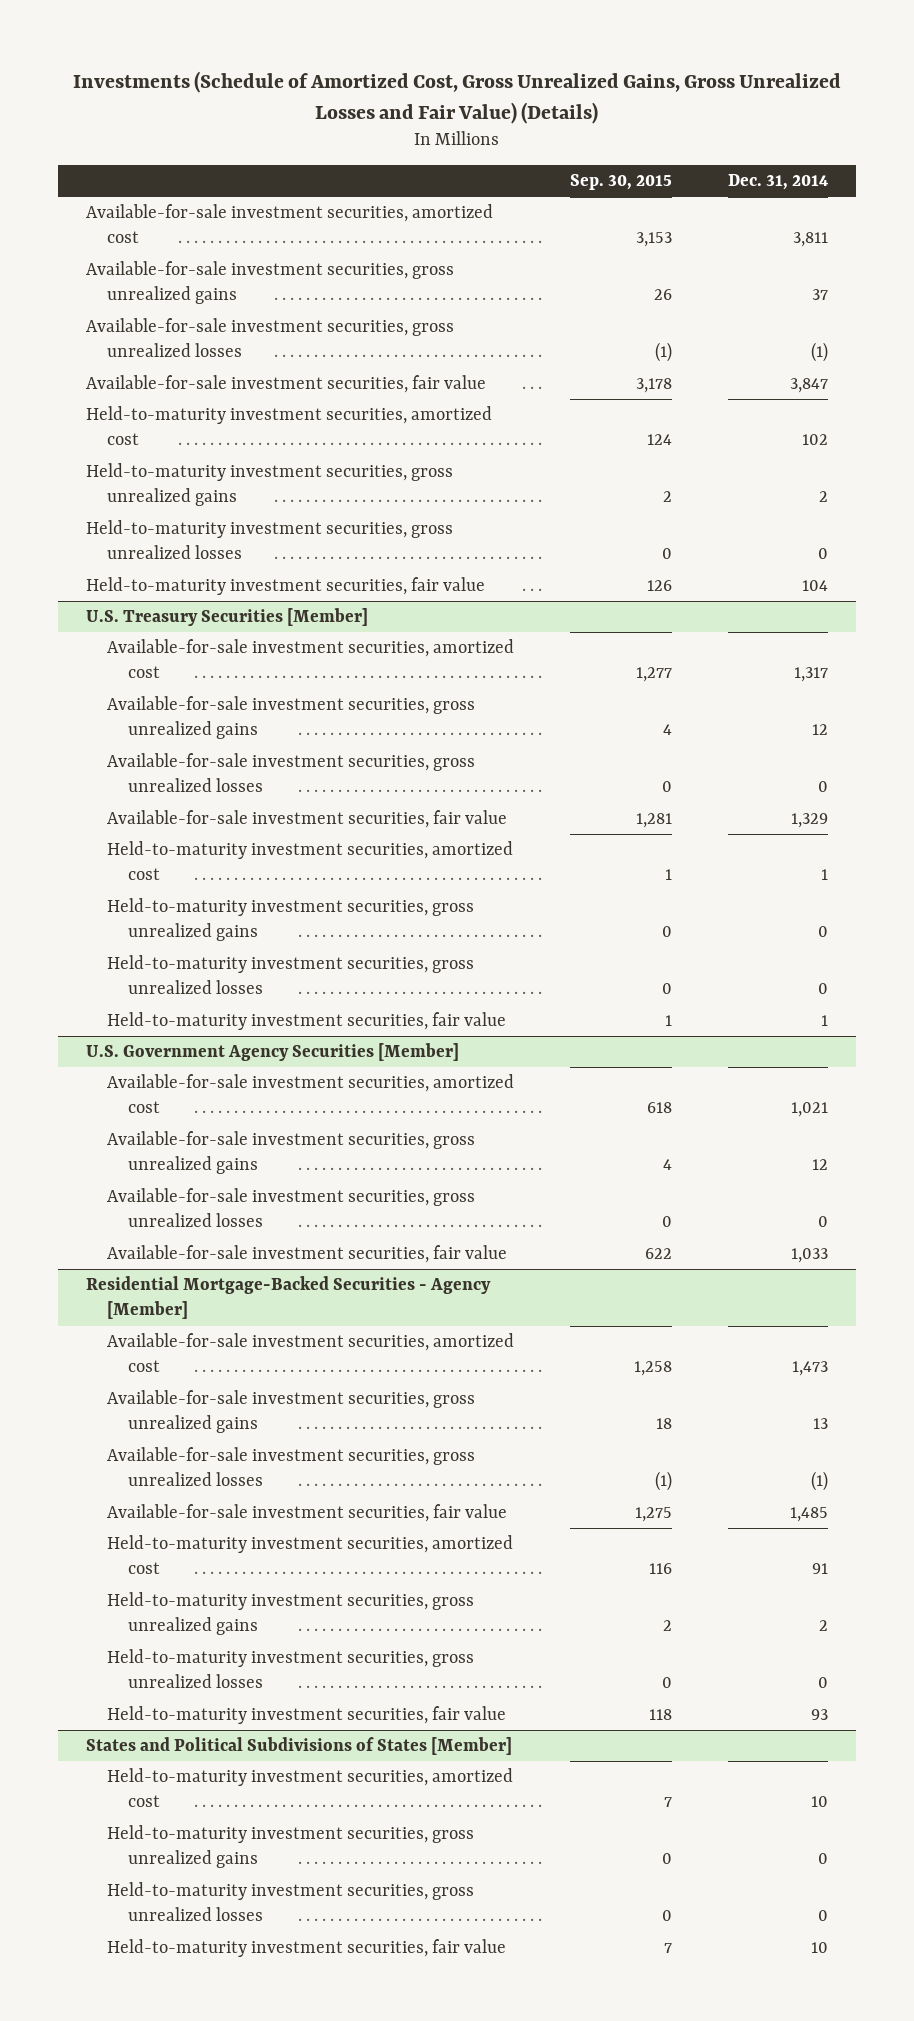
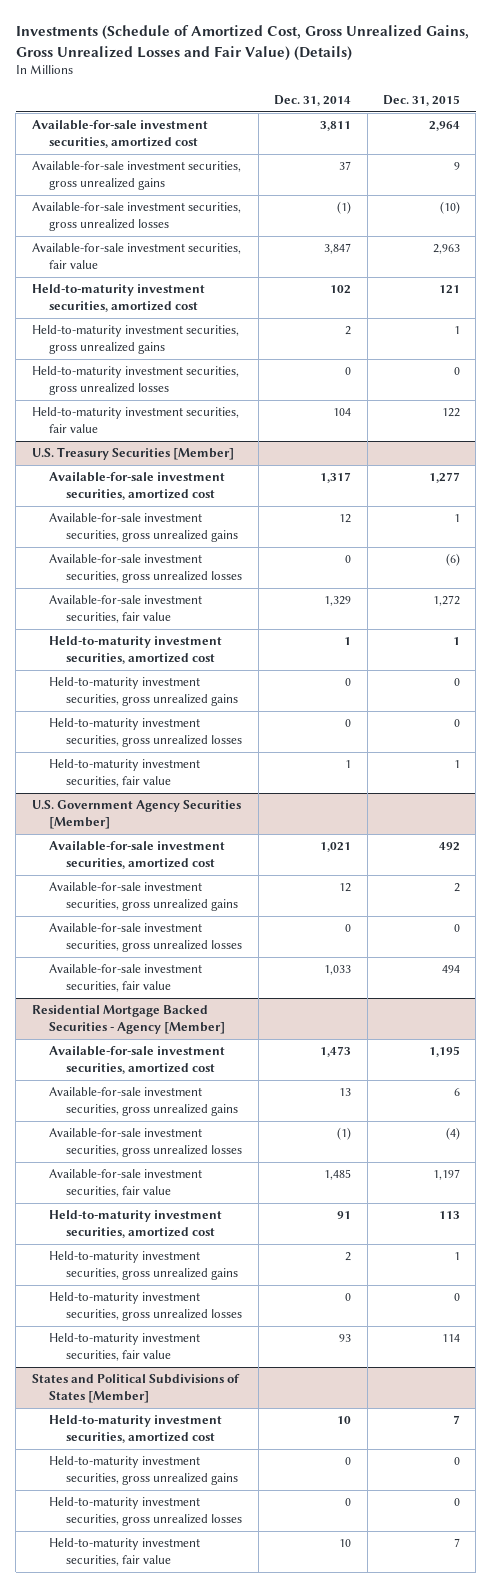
[570,174,673,191] Sep. 30, 2015 -> none
none -> [382,94,460,106] Dec. 31, 2015
[86,1276,492,1320] Residential Mortgage-Backed Securities - Agency [Member] -> [31,1005,225,1035] Residential Mortgage Backed Securities - Agency [Member]

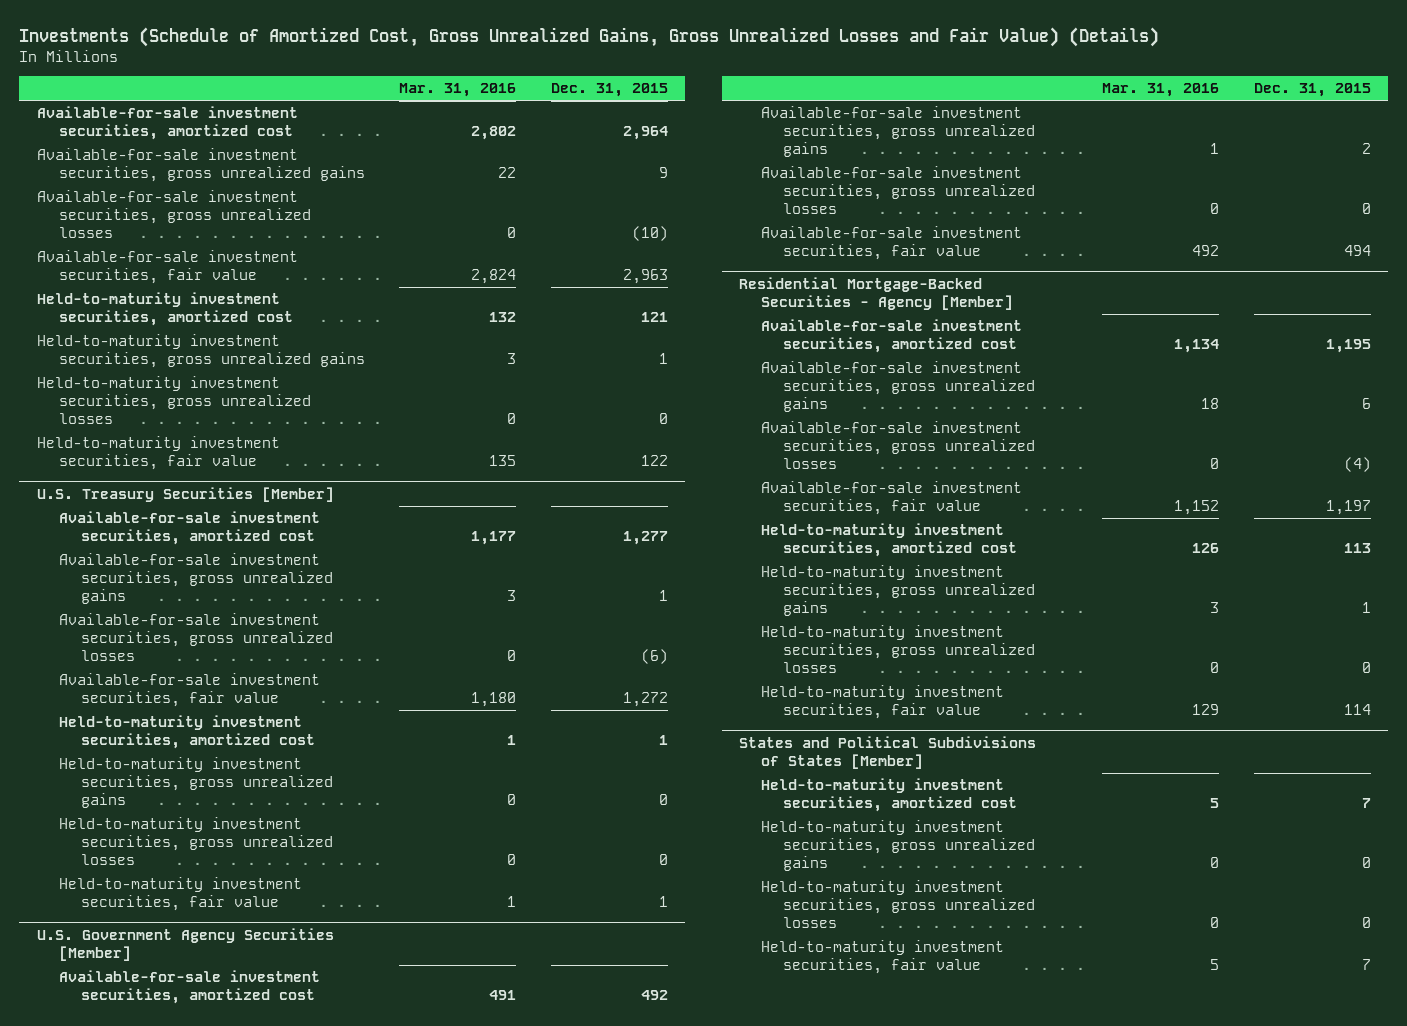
[274,94,352,106] Dec. 31, 2014 -> none
none -> [399,83,517,98] Mar. 31, 2016
[31,1005,225,1035] Residential Mortgage Backed Securities - Agency [Member] -> [739,276,1014,310] Residential Mortgage-Backed Securities - Agency [Member]

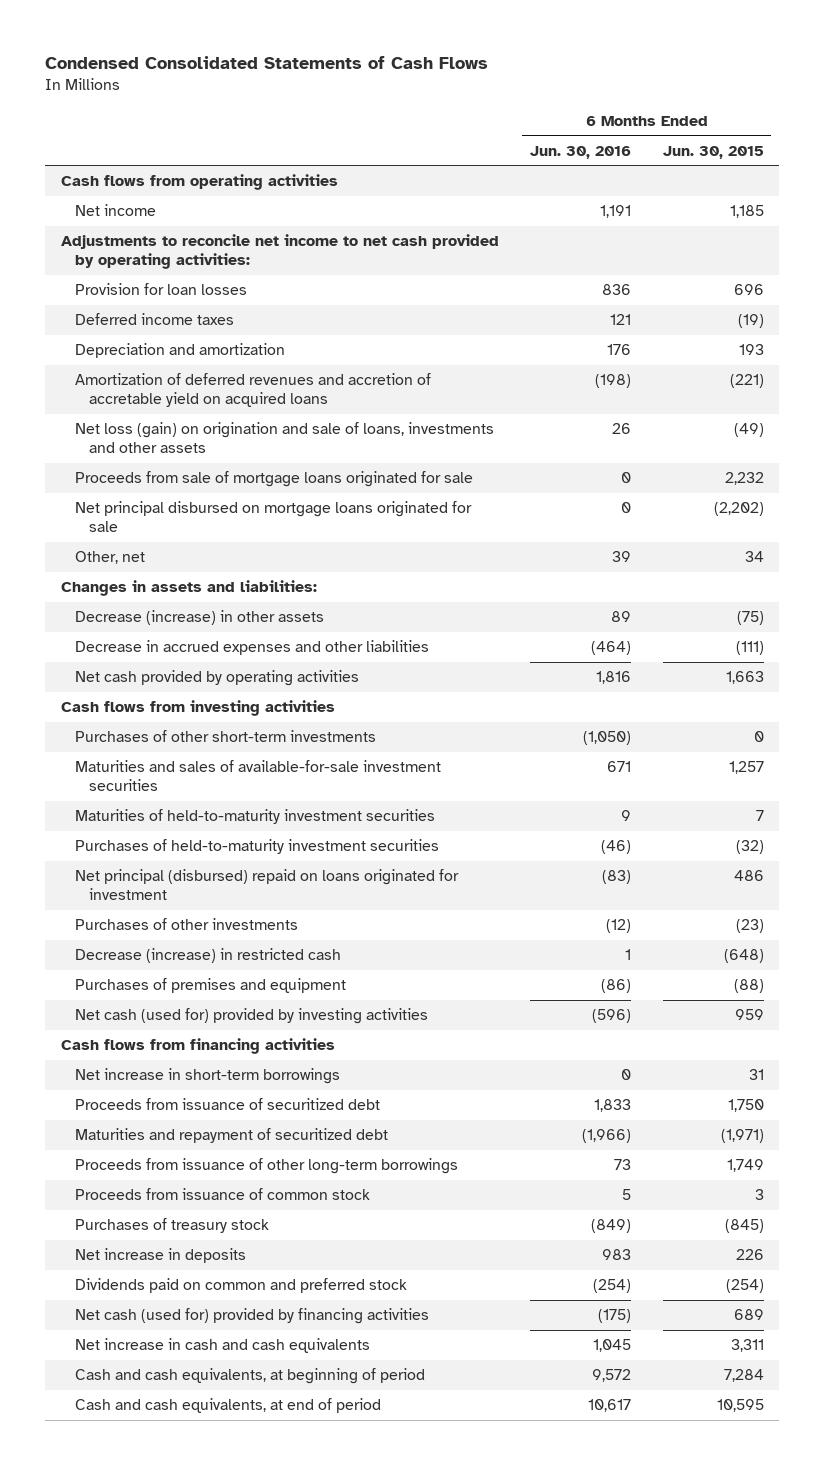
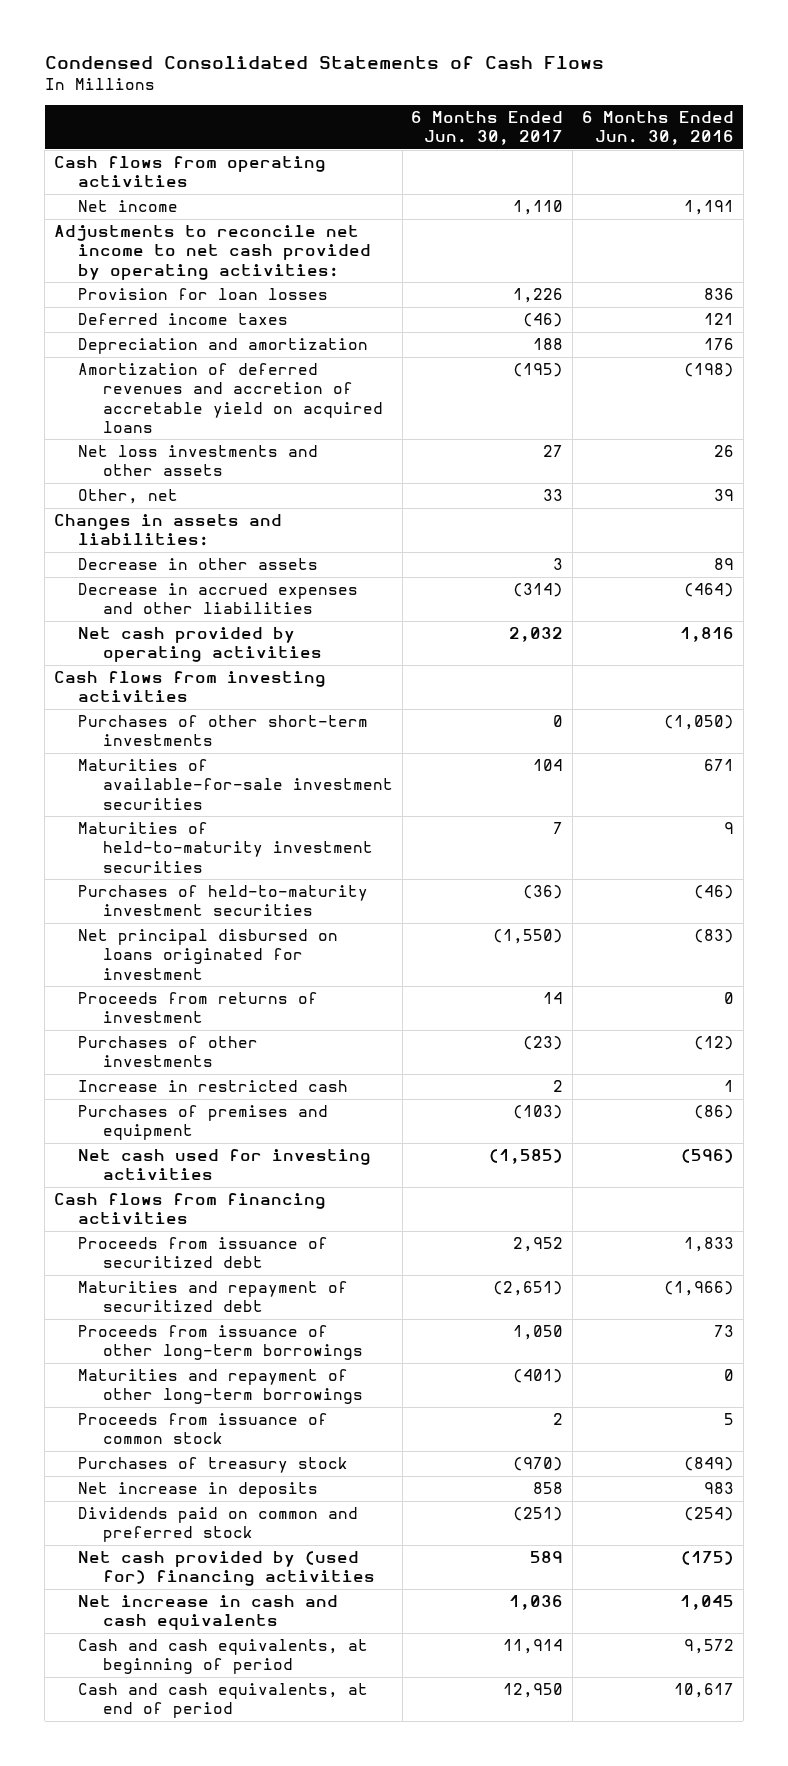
[662,145,764,159] Jun. 30, 2015 -> none
none -> [411,111,564,146] 6 Months Ended Jun. 30, 2017
[74,471,473,488] Proceeds from sale of mortgage loans originated for sale -> none
[74,501,472,533] Net principal disbursed on mortgage loans originated for sale -> none
[74,422,494,454] Net loss (gain) on origination and sale of loans, investments and other assets -> [78,445,319,477] Net loss investments and other assets
[74,610,324,626] Decrease (increase) in other assets -> [78,558,319,571] Decrease in other assets
[74,760,441,792] Maturities and sales of available-for-sale investment securities -> [78,759,393,810] Maturities of available-for-sale investment securities
[74,869,459,901] Net principal (disbursed) repaid on loans originated for investment -> [78,929,339,980] Net principal disbursed on loans originated for investment
none -> [78,992,319,1024] Proceeds from returns of investment
[74,948,341,964] Decrease (increase) in restricted cash -> [78,1080,349,1093] Increase in restricted cash
[74,1008,428,1025] Net cash (used for) provided by investing activities -> [78,1149,372,1181] Net cash used for investing activities
[74,1068,340,1085] Net increase in short-term borrowings -> none
none -> [78,1369,363,1405] Maturities and repayment of other long-term borrowings
[74,1308,429,1325] Net cash (used for) provided by financing activities -> [78,1551,375,1587] Net cash provided by (used for) financing activities

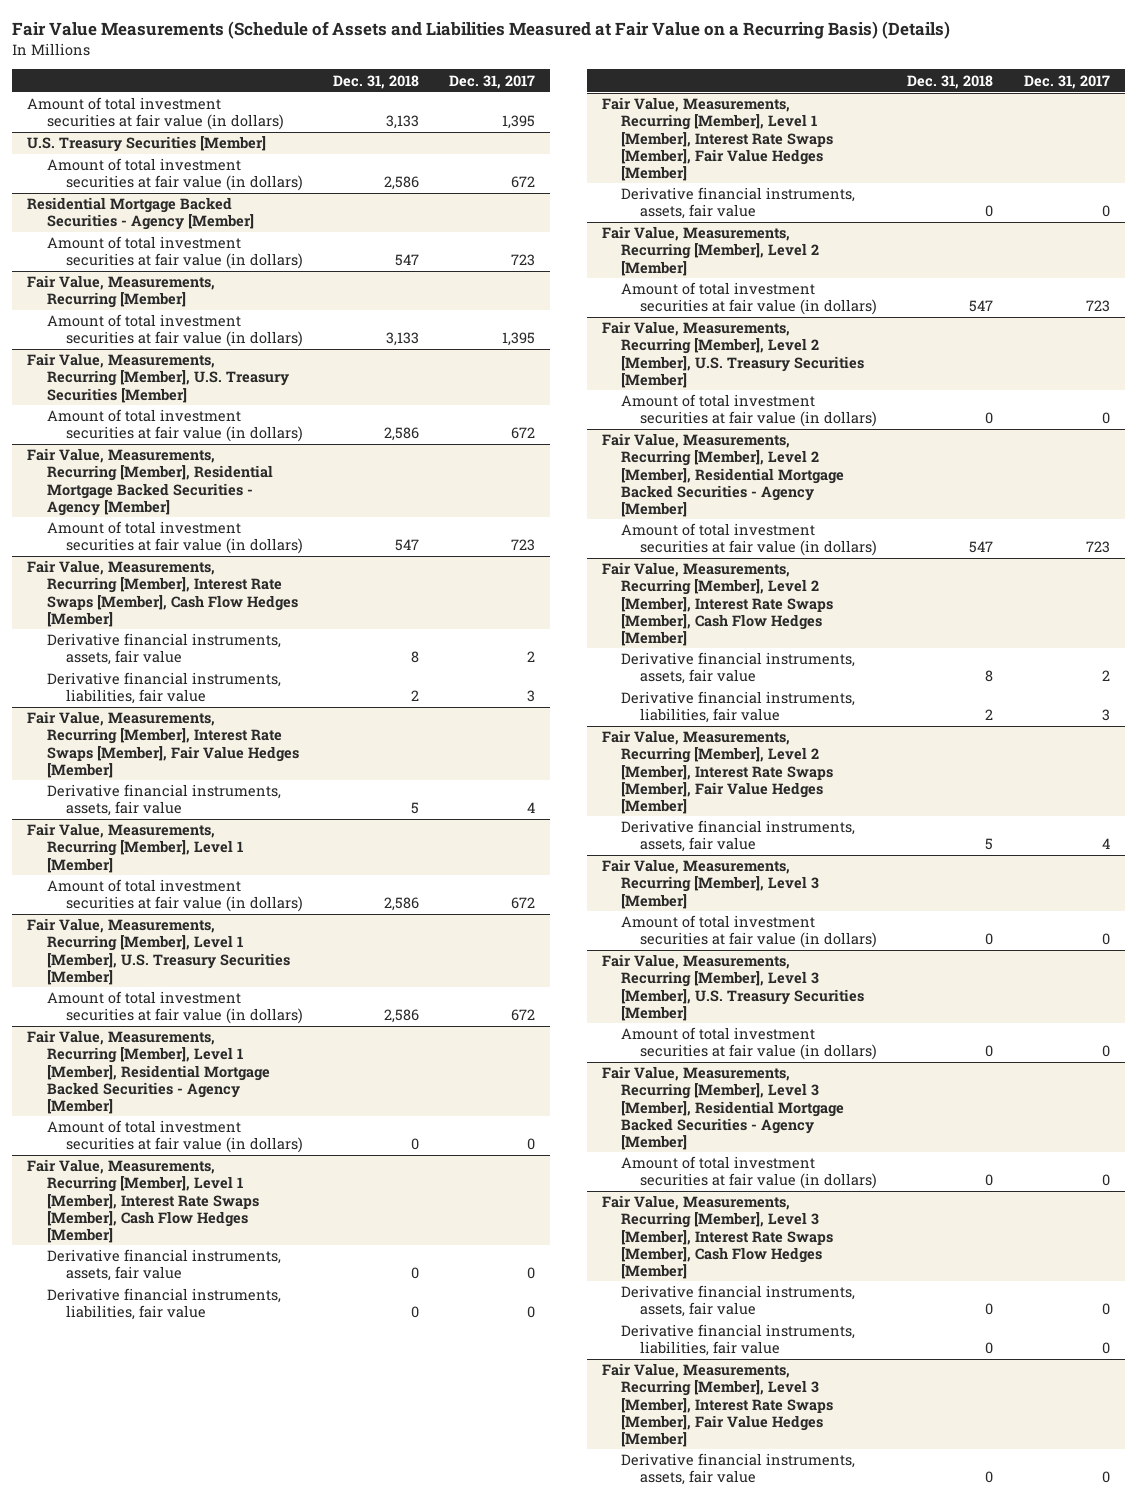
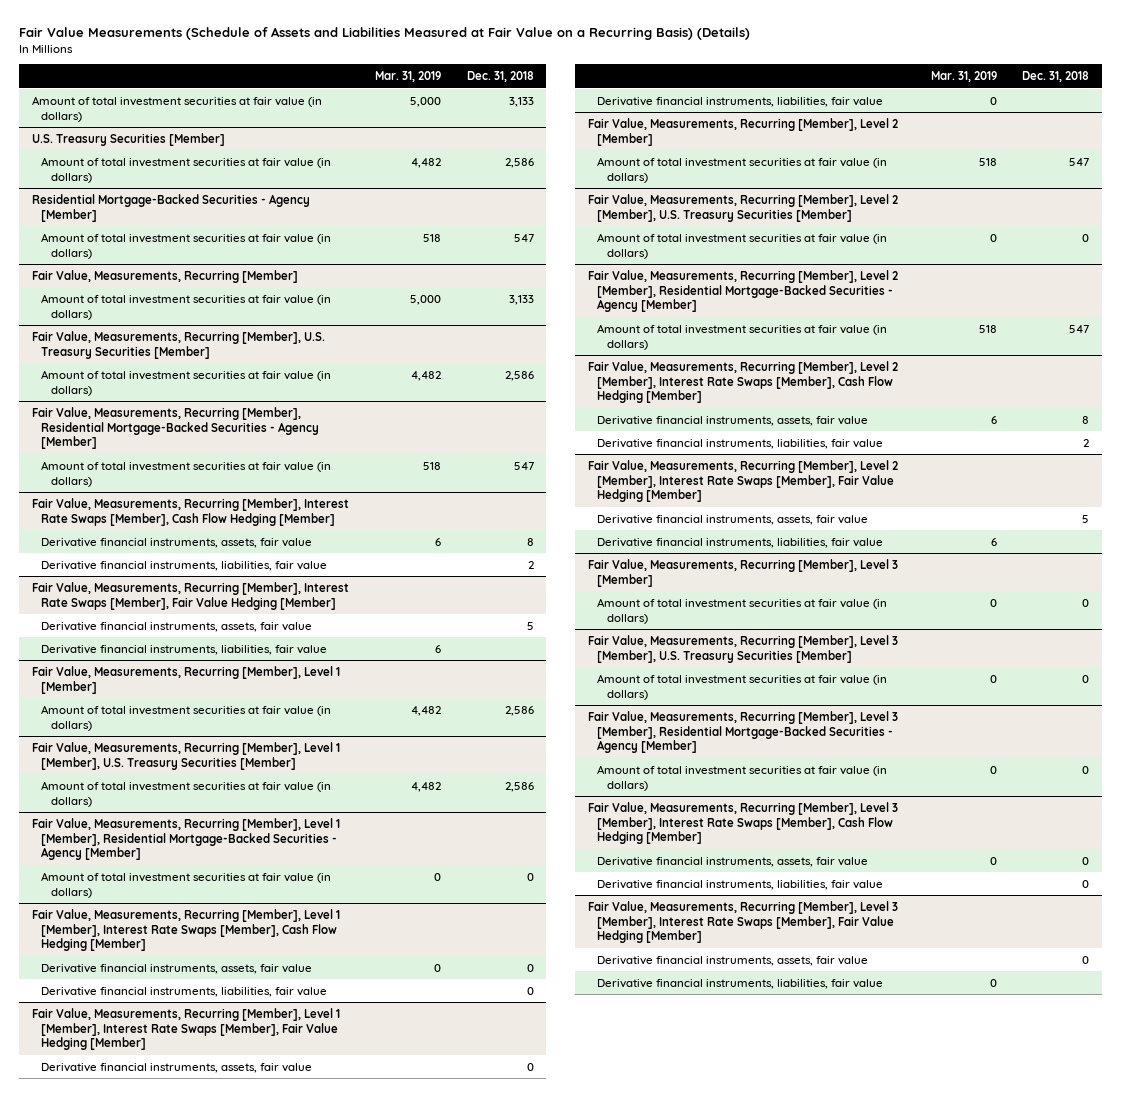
[449,74,536,89] Dec. 31, 2017 -> none
none -> [374,70,441,82] Mar. 31, 2019
[27,197,254,231] Residential Mortgage Backed Securities - Agency [Member] -> [32,193,311,222] Residential Mortgage-Backed Securities - Agency [Member]
[27,448,273,516] Fair Value, Measurements, Recurring [Member], Residential Mortgage Backed Securities - Agency [Member] -> [32,406,320,450] Fair Value, Measurements, Recurring [Member], Residential Mortgage-Backed Securities - Agency [Member]
[27,560,298,627] Fair Value, Measurements, Recurring [Member], Interest Rate Swaps [Member], Cash Flow Hedges [Member] -> [32,497,350,526] Fair Value, Measurements, Recurring [Member], Interest Rate Swaps [Member], Cash Flow Hedging [Member]
[27,711,299,778] Fair Value, Measurements, Recurring [Member], Interest Rate Swaps [Member], Fair Value Hedges [Member] -> [32,581,350,610] Fair Value, Measurements, Recurring [Member], Interest Rate Swaps [Member], Fair Value Hedging [Member]
none -> [41,644,328,655] Derivative financial instruments, liabilities, fair value
[27,1030,270,1114] Fair Value, Measurements, Recurring [Member], Level 1 [Member], Residential Mortgage Backed Securities - Agency [Member] -> [32,817,341,861] Fair Value, Measurements, Recurring [Member], Level 1 [Member], Residential Mortgage-Backed Securities - Agency [Member]
[27,1159,259,1243] Fair Value, Measurements, Recurring [Member], Level 1 [Member], Interest Rate Swaps [Member], Cash Flow Hedges [Member] -> [32,908,341,952] Fair Value, Measurements, Recurring [Member], Level 1 [Member], Interest Rate Swaps [Member], Cash Flow Hedging [Member]
[601,97,834,181] Fair Value, Measurements, Recurring [Member], Level 1 [Member], Interest Rate Swaps [Member], Fair Value Hedges [Member] -> [32,1007,341,1051] Fair Value, Measurements, Recurring [Member], Level 1 [Member], Interest Rate Swaps [Member], Fair Value Hedging [Member]
none -> [597,96,884,107] Derivative financial instruments, liabilities, fair value
[601,433,845,517] Fair Value, Measurements, Recurring [Member], Level 2 [Member], Residential Mortgage Backed Securities - Agency [Member] -> [587,269,898,313] Fair Value, Measurements, Recurring [Member], Level 2 [Member], Residential Mortgage-Backed Securities - Agency [Member]
[601,562,834,646] Fair Value, Measurements, Recurring [Member], Level 2 [Member], Interest Rate Swaps [Member], Cash Flow Hedges [Member] -> [587,360,898,404] Fair Value, Measurements, Recurring [Member], Level 2 [Member], Interest Rate Swaps [Member], Cash Flow Hedging [Member]
[601,730,834,814] Fair Value, Measurements, Recurring [Member], Level 2 [Member], Interest Rate Swaps [Member], Fair Value Hedges [Member] -> [587,459,898,503] Fair Value, Measurements, Recurring [Member], Level 2 [Member], Interest Rate Swaps [Member], Fair Value Hedging [Member]
none -> [597,537,884,548] Derivative financial instruments, liabilities, fair value
[601,1066,845,1150] Fair Value, Measurements, Recurring [Member], Level 3 [Member], Residential Mortgage Backed Securities - Agency [Member] -> [587,710,898,754] Fair Value, Measurements, Recurring [Member], Level 3 [Member], Residential Mortgage-Backed Securities - Agency [Member]
[601,1195,834,1279] Fair Value, Measurements, Recurring [Member], Level 3 [Member], Interest Rate Swaps [Member], Cash Flow Hedges [Member] -> [587,801,898,845] Fair Value, Measurements, Recurring [Member], Level 3 [Member], Interest Rate Swaps [Member], Cash Flow Hedging [Member]
[601,1363,834,1447] Fair Value, Measurements, Recurring [Member], Level 3 [Member], Interest Rate Swaps [Member], Fair Value Hedges [Member] -> [587,900,898,944] Fair Value, Measurements, Recurring [Member], Level 3 [Member], Interest Rate Swaps [Member], Fair Value Hedging [Member]
none -> [597,978,884,989] Derivative financial instruments, liabilities, fair value

